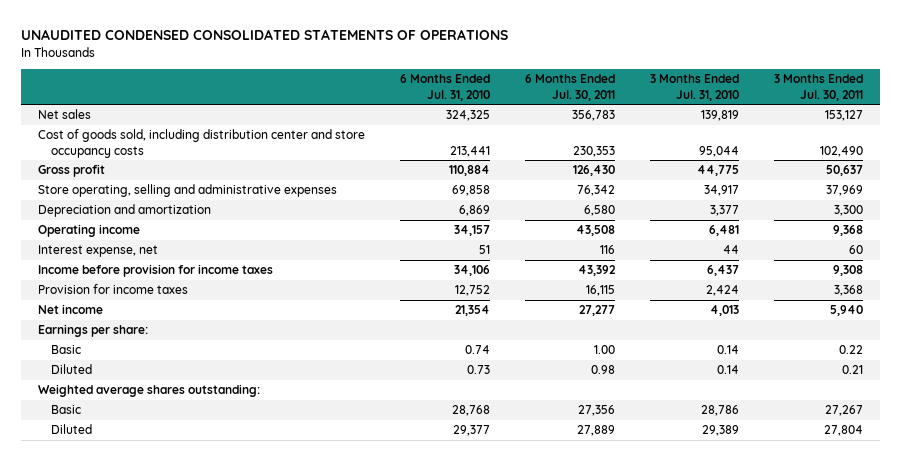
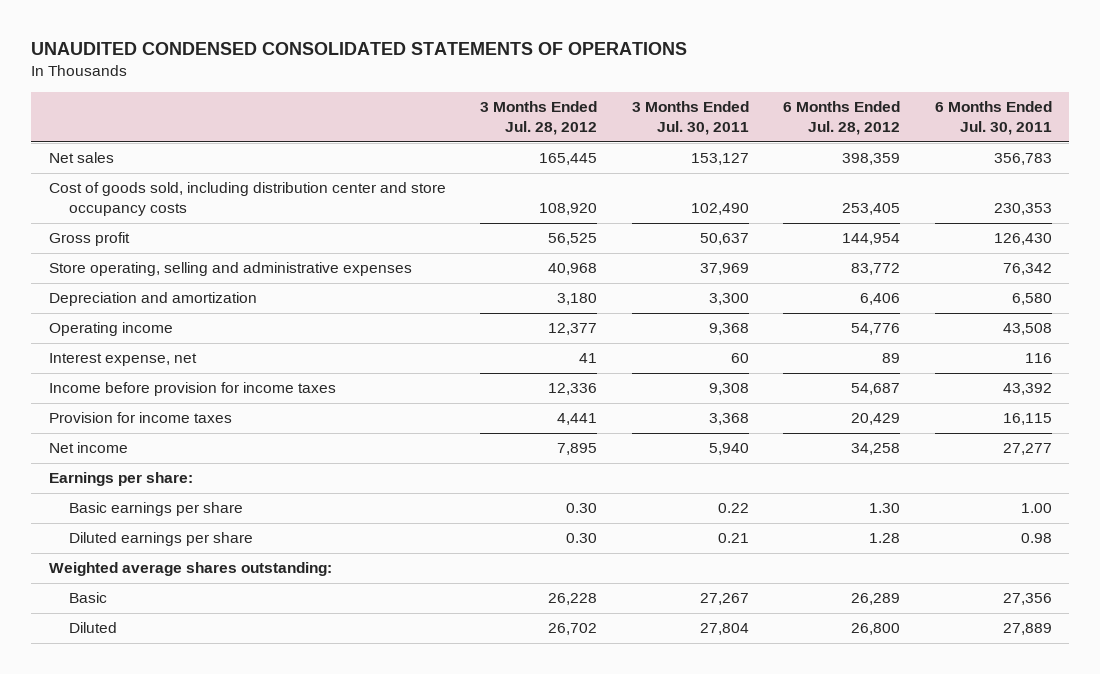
[400,73,491,101] 6 Months Ended Jul. 31, 2010 -> none
[650,73,740,101] 3 Months Ended Jul. 31, 2010 -> none
none -> [480,101,598,136] 3 Months Ended Jul. 28, 2012
none -> [783,101,901,136] 6 Months Ended Jul. 28, 2012
[50,345,81,355] Basic -> [69,502,244,517] Basic earnings per share
[50,364,92,375] Diluted -> [69,532,254,547] Diluted earnings per share

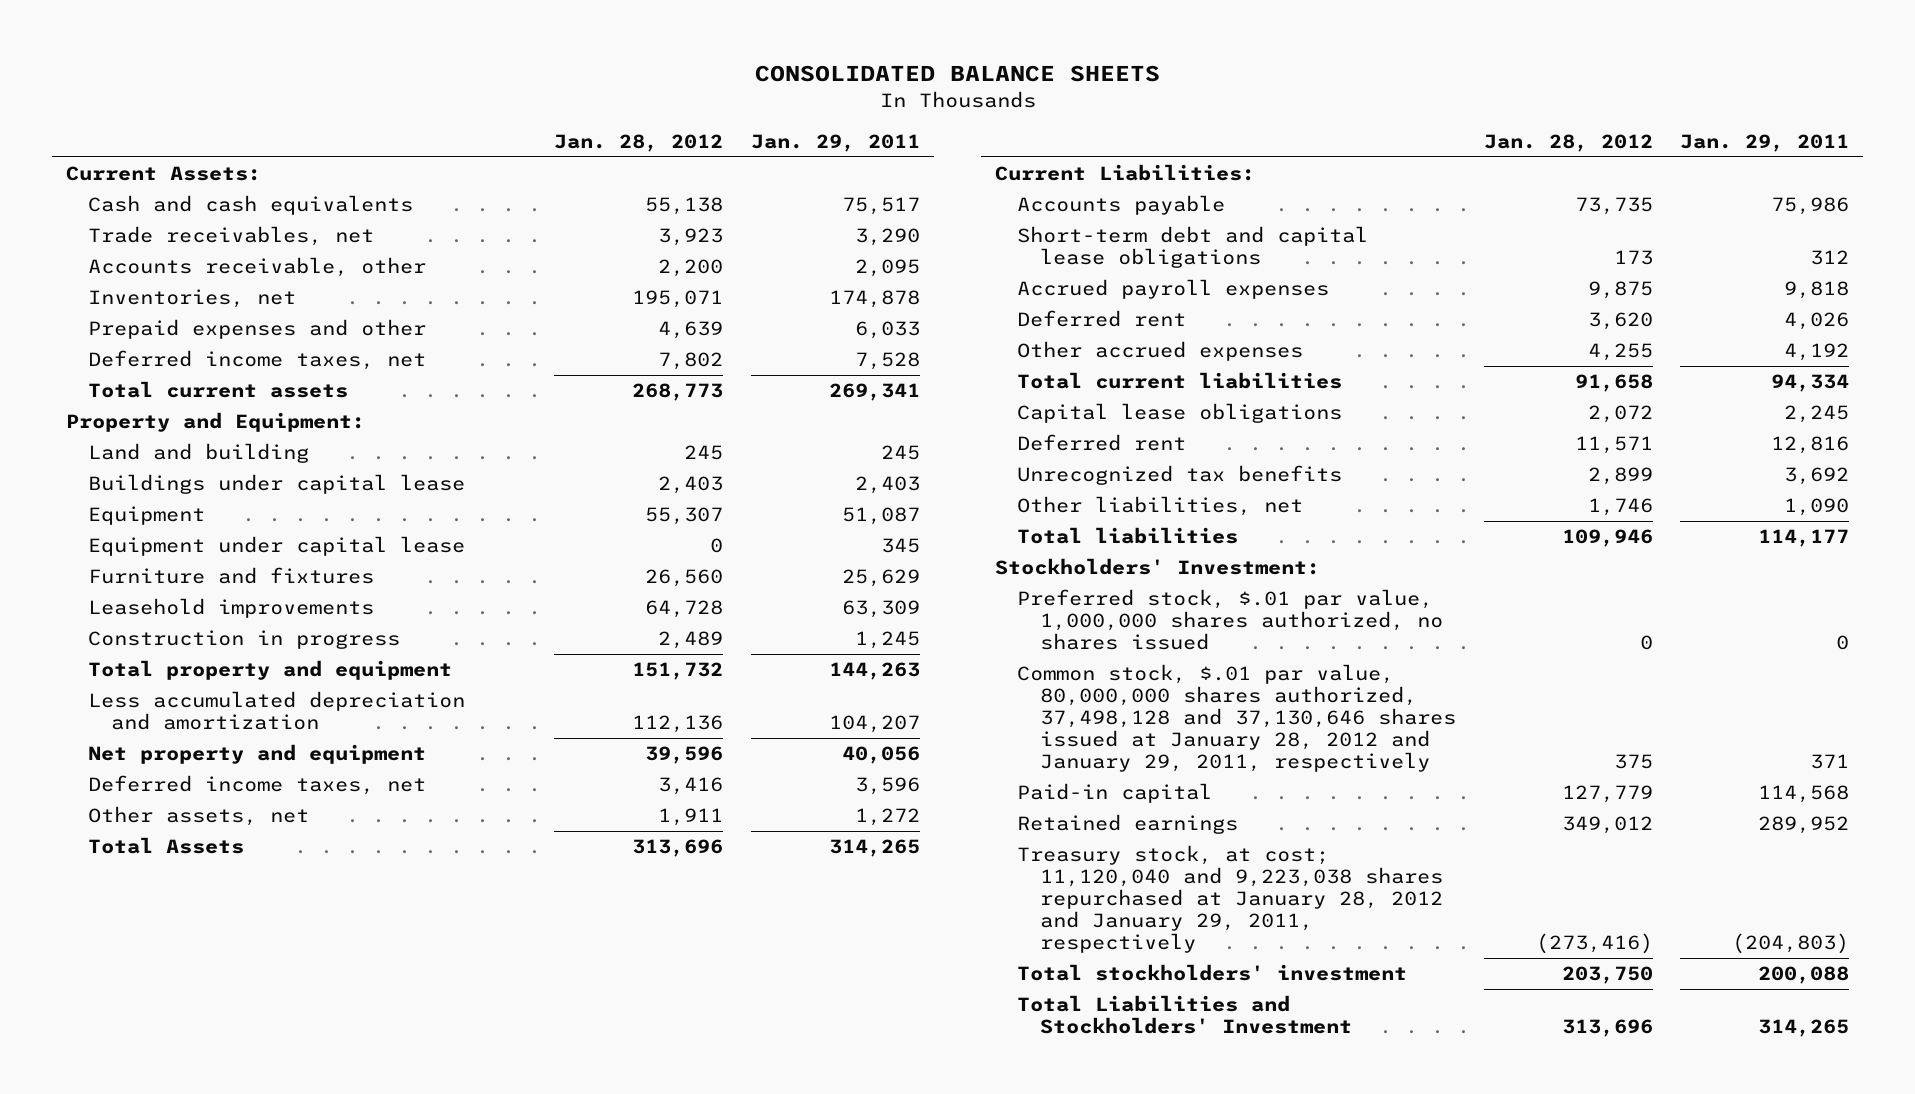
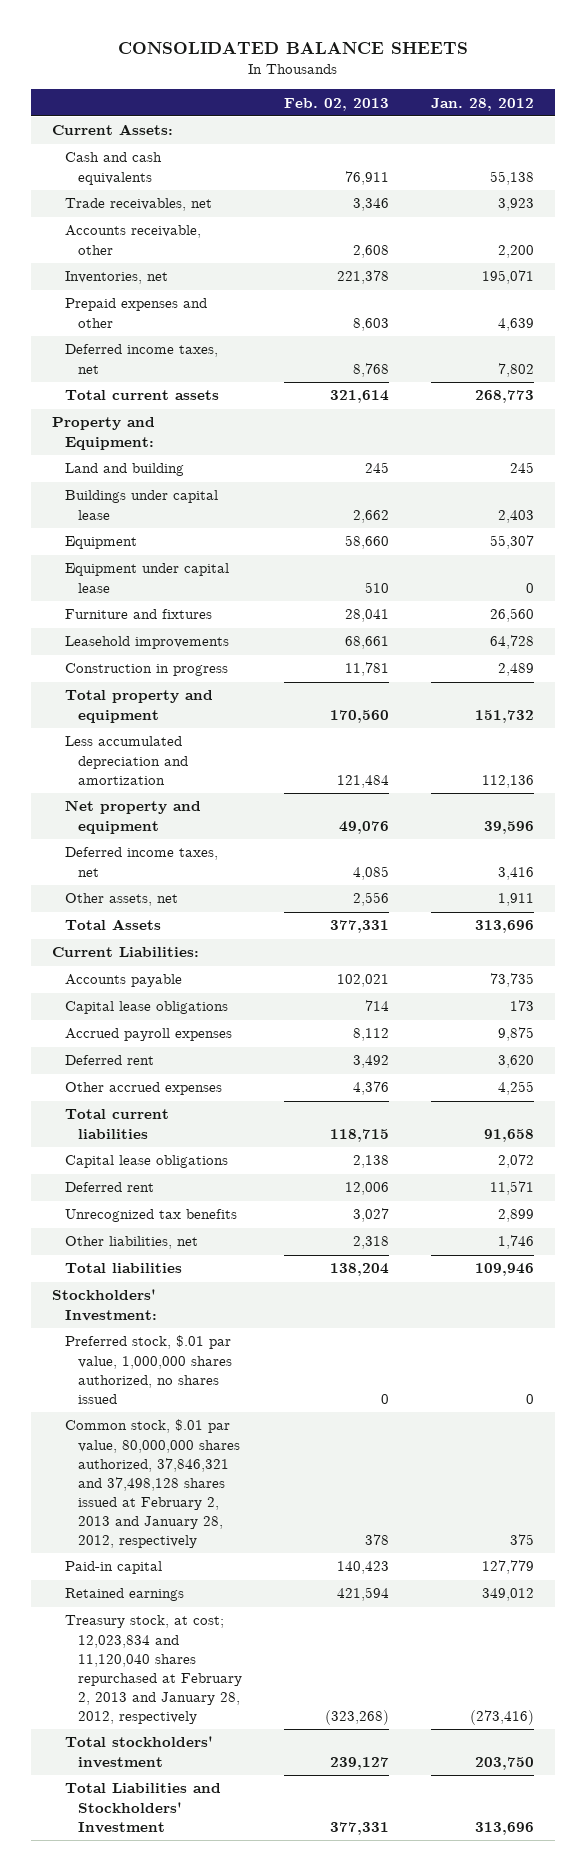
[751,133,921,152] Jan. 29, 2011 -> none
none -> [283,97,389,111] Feb. 02, 2013
[1017,226,1369,269] Short-term debt and capital lease obligations -> [64,1001,228,1015] Capital lease obligations
[1017,664,1456,773] Common stock, $.01 par value, 80,000,000 shares authorized, 37,498,128 and 37,130,646 shares issued at January 28, 2012 and January 29, 2011, respectively -> [64,1419,240,1548] Common stock, $.01 par value, 80,000,000 shares authorized, 37,846,321 and 37,498,128 shares issued at February 2, 2013 and January 28, 2012, respectively
[1017,845,1443,954] Treasury stock, at cost; 11,120,040 and 9,223,038 shares repurchased at January 28, 2012 and January 29, 2011, respectively -> [64,1615,242,1724] Treasury stock, at cost; 12,023,834 and 11,120,040 shares repurchased at February 2, 2013 and January 28, 2012, respectively

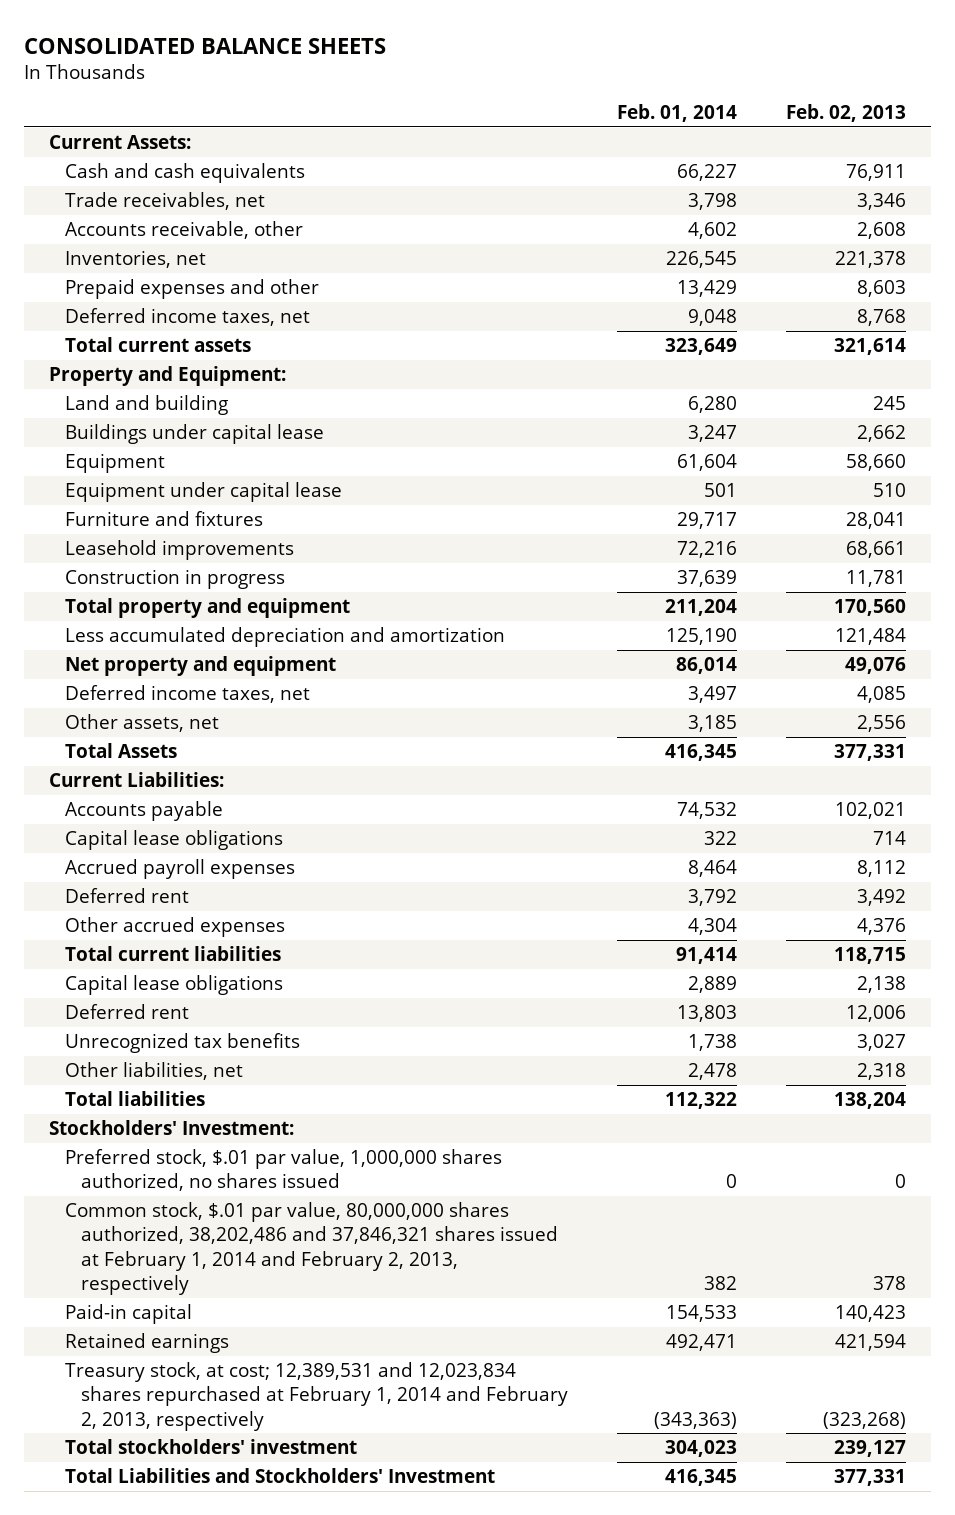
[430,97,534,111] Jan. 28, 2012 -> none
none -> [617,103,738,122] Feb. 01, 2014
[64,1419,240,1548] Common stock, $.01 par value, 80,000,000 shares authorized, 37,846,321 and 37,498,128 shares issued at February 2, 2013 and January 28, 2012, respectively -> [65,1202,559,1295] Common stock, $.01 par value, 80,000,000 shares authorized, 38,202,486 and 37,846,321 shares issued at February 1, 2014 and February 2, 2013, respectively
[64,1615,242,1724] Treasury stock, at cost; 12,023,834 and 11,120,040 shares repurchased at February 2, 2013 and January 28, 2012, respectively -> [65,1362,569,1431] Treasury stock, at cost; 12,389,531 and 12,023,834 shares repurchased at February 1, 2014 and February 2, 2013, respectively

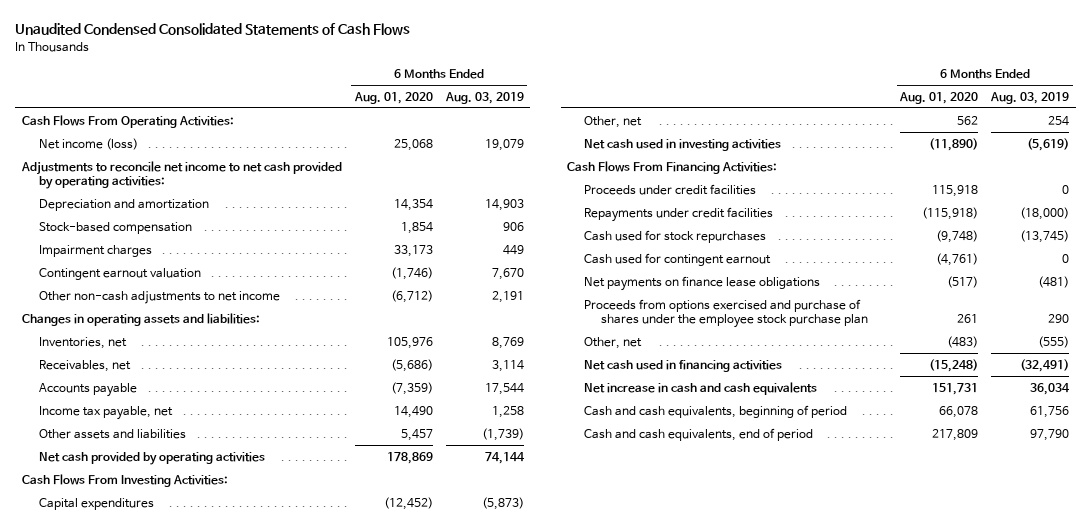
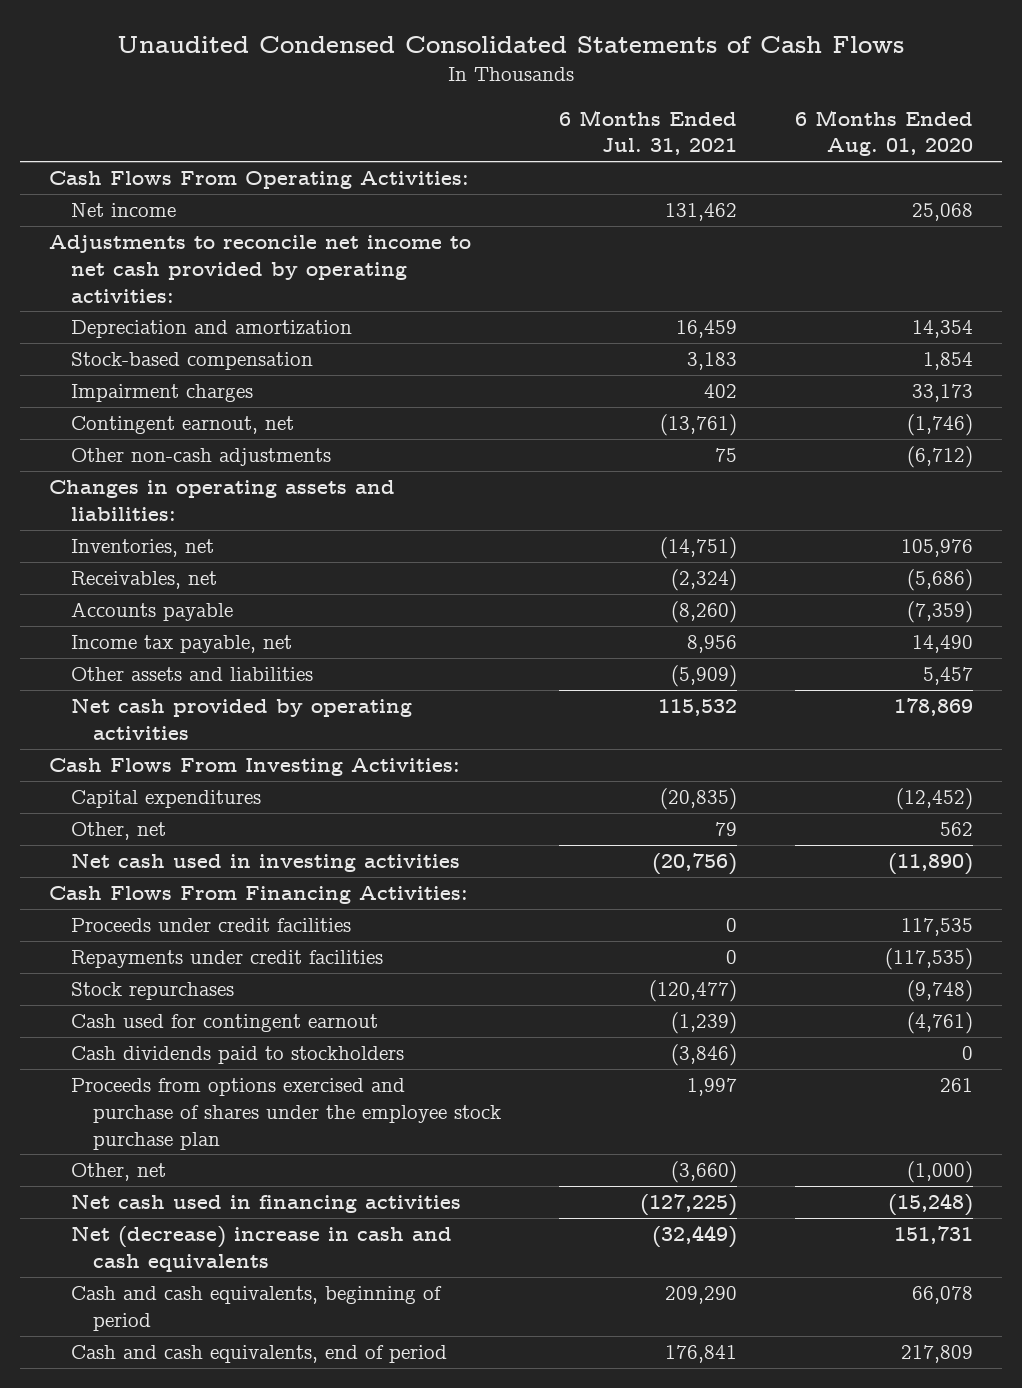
[444,92,524,105] Aug. 03, 2019 -> none
none -> [559,109,738,156] 6 Months Ended Jul. 31, 2021
[38,137,138,150] Net income (loss) -> [70,203,176,218] Net income
[38,267,201,280] Contingent earnout valuation -> [70,416,294,435] Contingent earnout, net
[38,290,280,304] Other non-cash adjustments to net income -> [70,448,331,467] Other non-cash adjustments
[932,184,979,197] 115,918 -> [901,918,974,937] 117,535
[922,206,979,220] (115,918) -> [885,948,974,971] (117,535)
[584,229,767,243] Cash used for stock repurchases -> [70,982,234,1001] Stock repurchases
[584,275,821,291] Net payments on finance lease obligations -> none
none -> [70,1046,404,1065] Cash dividends paid to stockholders
[947,335,979,348] (483) -> [907,1161,974,1184] (1,000)
[584,381,818,395] Net increase in cash and cash equivalents -> [70,1226,452,1272] Net (decrease) increase in cash and cash equivalents

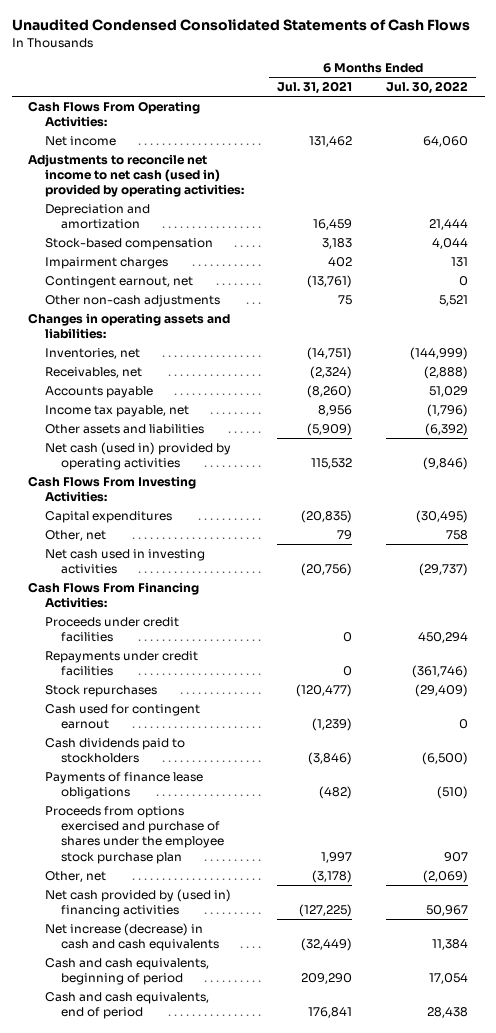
[795,109,974,157] 6 Months Ended Aug. 01, 2020 -> none
none -> [385,81,468,95] Jul. 30, 2022
[48,235,471,303] Adjustments to reconcile net income to net cash provided by operating activities: -> [28,153,244,198] Adjustments to reconcile net income to net cash (used in) provided by operating activities:
[70,698,412,740] Net cash provided by operating activities -> [44,441,231,471] Net cash (used in) provided by operating activities
none -> [44,771,203,800] Payments of finance lease obligations
[671,1161,738,1184] (3,660) -> [312,869,353,883] (3,178)
[70,1194,461,1214] Net cash used in financing activities -> [44,888,231,918] Net cash provided by (used in) financing activities
[70,1226,452,1272] Net (decrease) increase in cash and cash equivalents -> [44,922,220,952] Net increase (decrease) in cash and cash equivalents

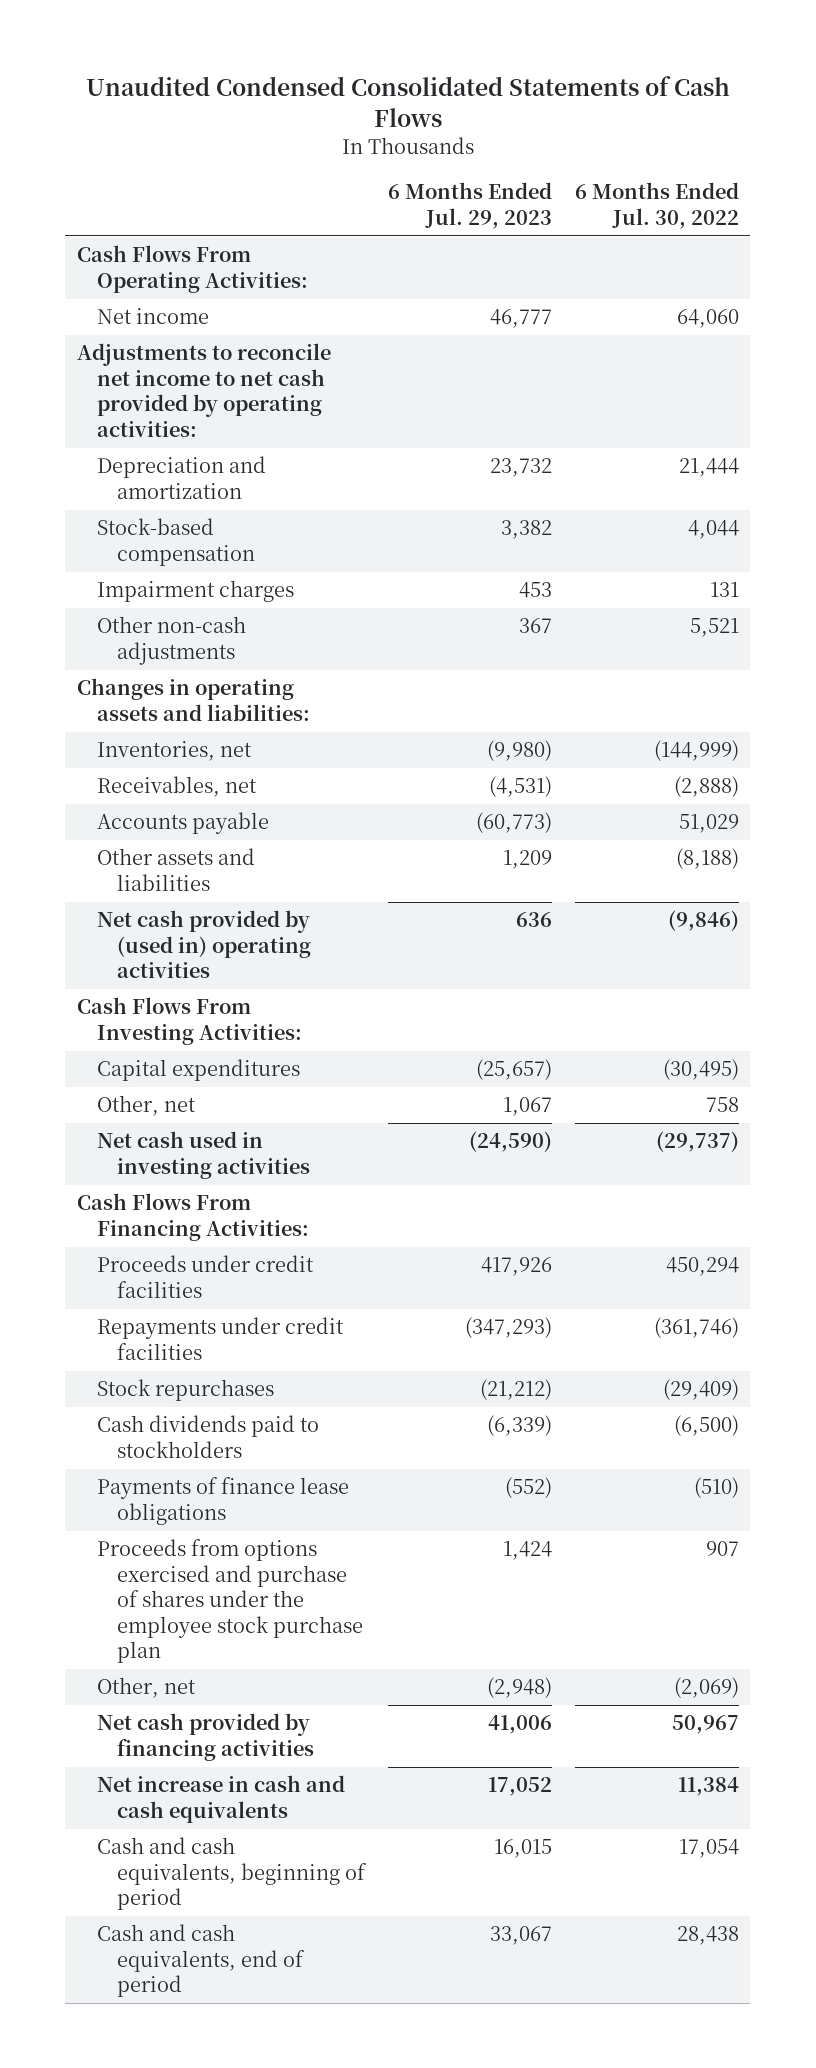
[277,81,353,95] Jul. 31, 2021 -> none
none -> [388,182,553,229] 6 Months Ended Jul. 29, 2023
[28,153,244,198] Adjustments to reconcile net income to net cash (used in) provided by operating activities: -> [76,343,331,437] Adjustments to reconcile net income to net cash provided by operating activities:
[44,275,193,288] Contingent earnout, net -> none
[44,404,189,417] Income tax payable, net -> none
[424,422,468,436] (6,392) -> [675,848,739,870] (8,188)
[44,441,231,471] Net cash (used in) provided by operating activities -> [97,910,312,979] Net cash provided by (used in) operating activities
[44,703,200,730] Cash used for contingent earnout -> none
[44,888,231,918] Net cash provided by (used in) financing activities -> [97,1713,315,1761] Net cash provided by financing activities
[44,922,220,952] Net increase (decrease) in cash and cash equivalents -> [97,1775,346,1823] Net increase in cash and cash equivalents

